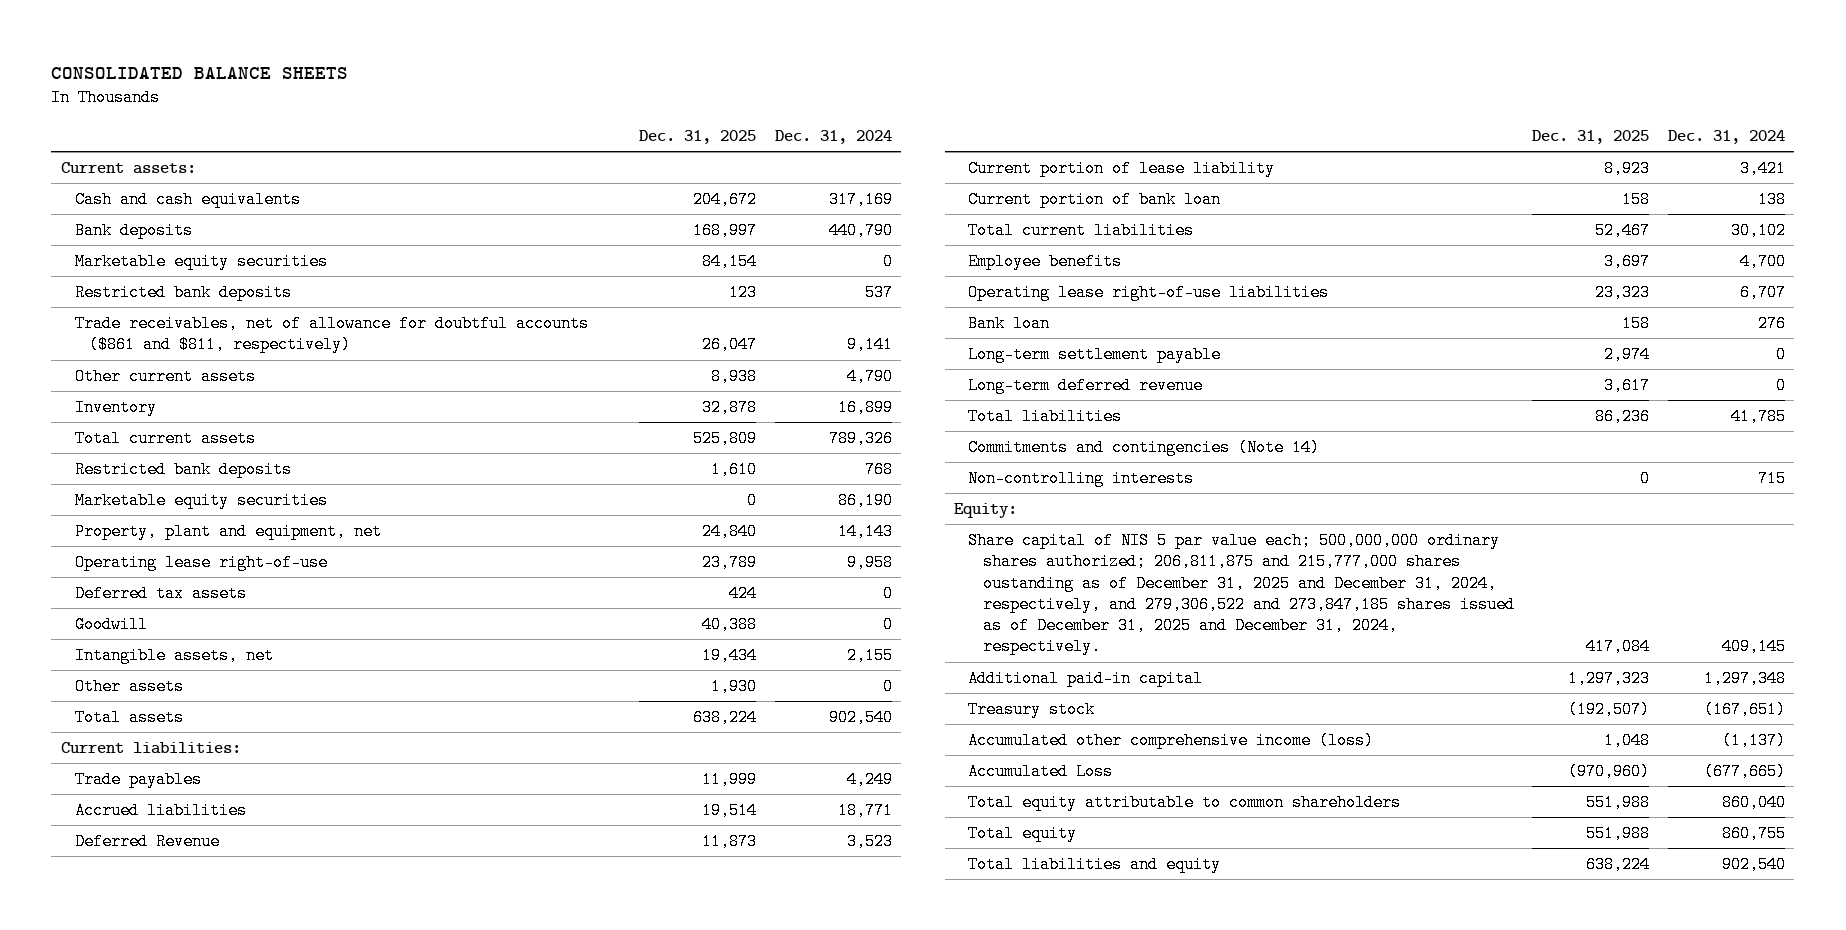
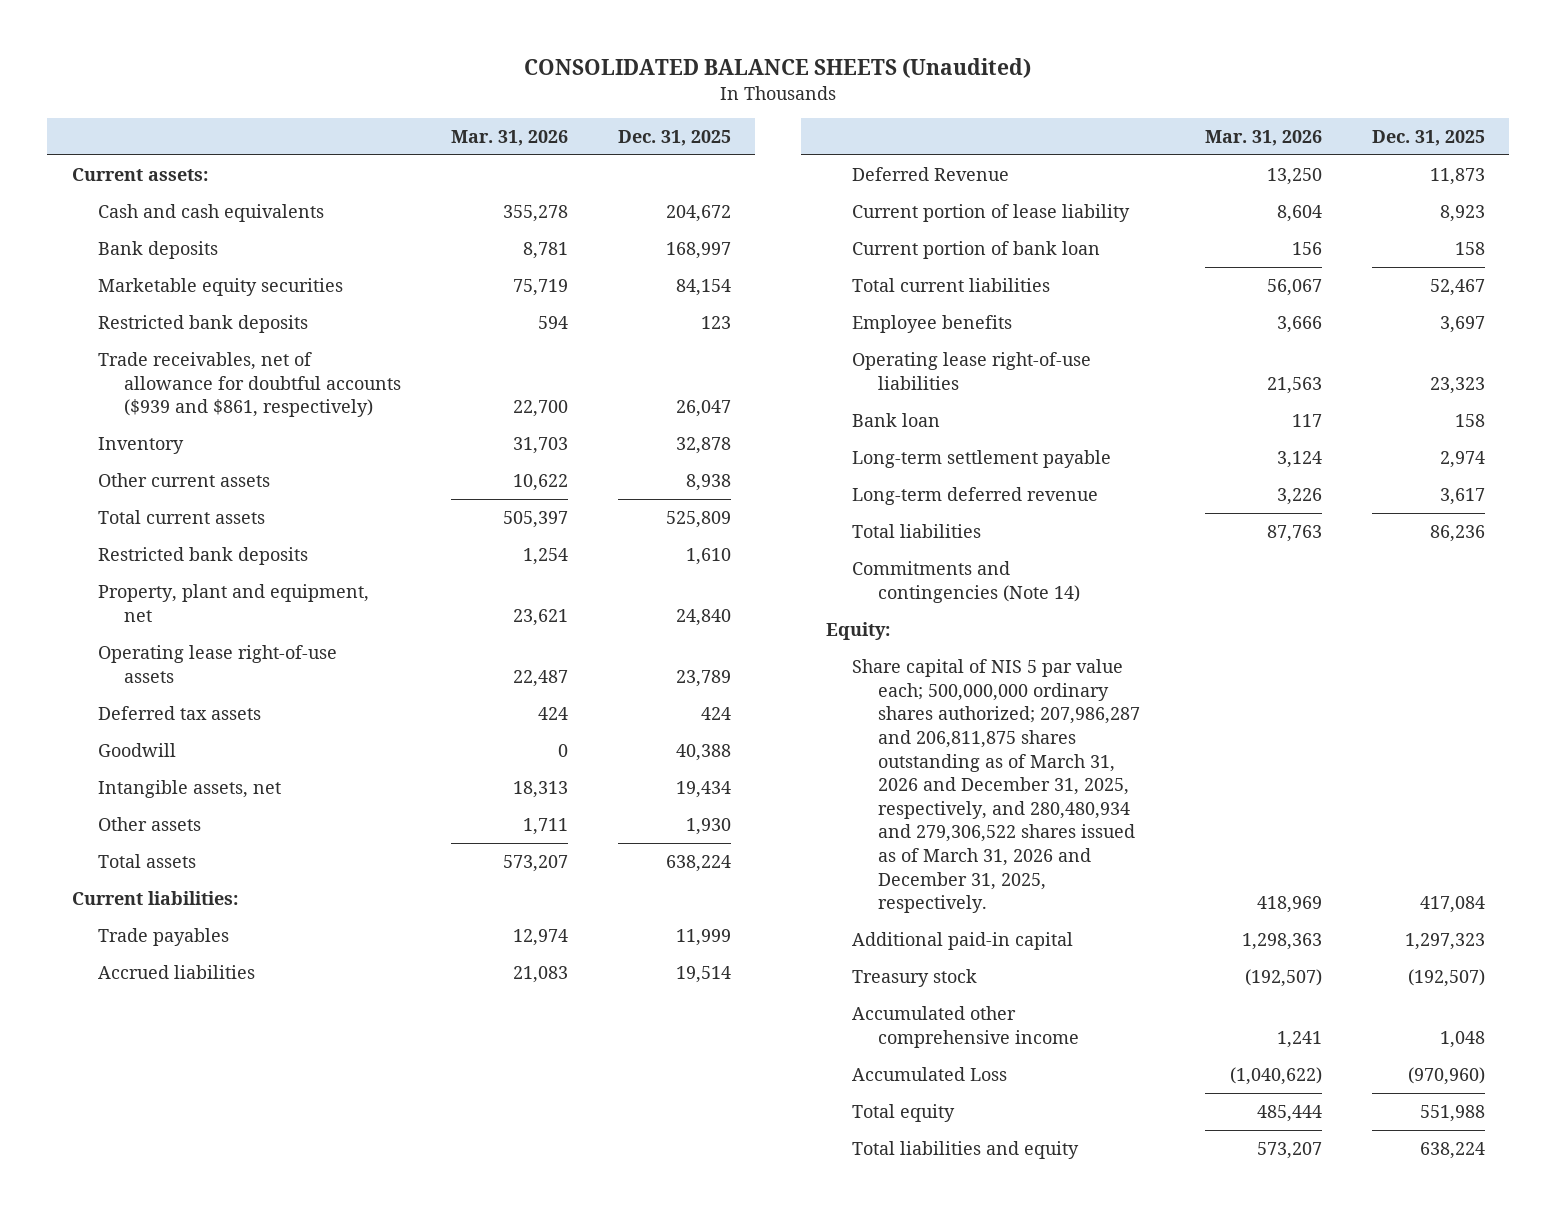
[51,66,349,79] CONSOLIDATED BALANCE SHEETS -> [524,58,1032,79] CONSOLIDATED BALANCE SHEETS (Unaudited)
[774,130,892,145] Dec. 31, 2024 -> none
none -> [450,129,568,146] Mar. 31, 2026
[74,315,589,354] Trade receivables, net of allowance for doubtful accounts ($861 and $811, respectively) -> [97,352,401,418] Trade receivables, net of allowance for doubtful accounts ($939 and $861, respectively)
[74,368,256,386] Other current assets -> [97,473,270,488] Other current assets
[74,492,328,510] Marketable equity securities -> none
[74,554,328,572] Operating lease right-of-use -> [97,645,337,683] Operating lease right-of-use assets
[968,470,1195,488] Non-controlling interests -> none
[968,532,1515,656] Share capital of NIS 5 par value each; 500,000,000 ordinary shares authorized; 206,811,875 and 215,777,000 shares oustanding as of December 31, 2025 and December 31, 2024, respectively, and 279,306,522 and 273,847,185 shares issued as of December 31, 2025 and December 31, 2024, respectively. -> [851,659,1140,914] Share capital of NIS 5 par value each; 500,000,000 ordinary shares authorized; 207,986,287 and 206,811,875 shares outstanding as of March 31, 2026 and December 31, 2025, respectively, and 280,480,934 and 279,306,522 shares issued as of March 31, 2026 and December 31, 2025, respectively.
[968,732,1375,750] Accumulated other comprehensive income (loss) -> [851,1006,1079,1048] Accumulated other comprehensive income
[968,794,1402,812] Total equity attributable to common shareholders -> none

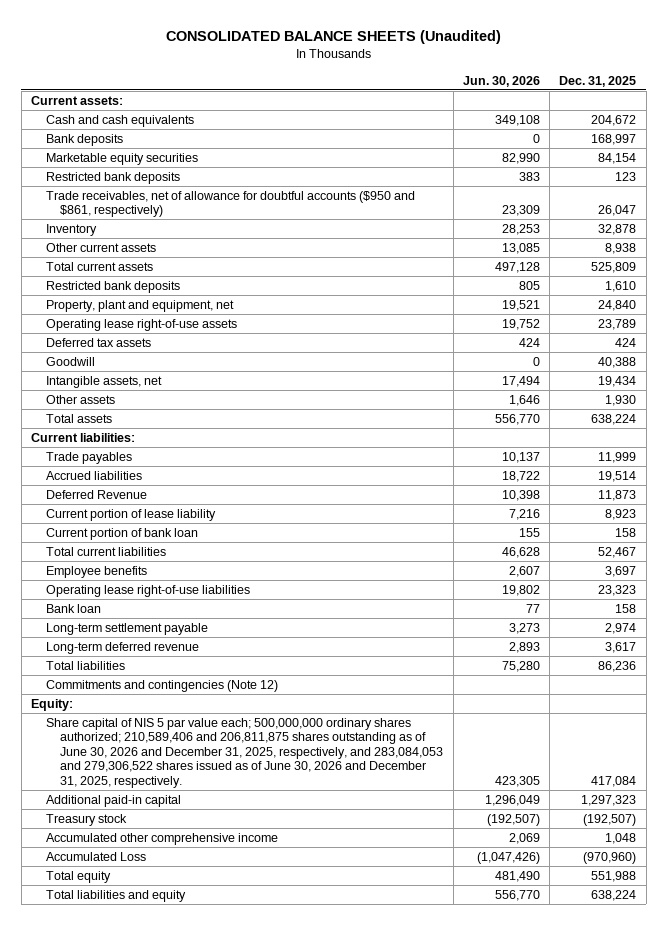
[450,129,568,146] Mar. 31, 2026 -> none
none -> [462,75,540,87] Jun. 30, 2026
[97,352,401,418] Trade receivables, net of allowance for doubtful accounts ($939 and $861, respectively) -> [45,190,415,218] Trade receivables, net of allowance for doubtful accounts ($950 and $861, respectively)
[851,561,1080,603] Commitments and contingencies (Note 14) -> [45,679,278,692] Commitments and contingencies (Note 12)
[851,659,1140,914] Share capital of NIS 5 par value each; 500,000,000 ordinary shares authorized; 207,986,287 and 206,811,875 shares outstanding as of March 31, 2026 and December 31, 2025, respectively, and 280,480,934 and 279,306,522 shares issued as of March 31, 2026 and December 31, 2025, respectively. -> [45,717,444,789] Share capital of NIS 5 par value each; 500,000,000 ordinary shares authorized; 210,589,406 and 206,811,875 shares outstanding as of June 30, 2026 and December 31, 2025, respectively, and 283,084,053 and 279,306,522 shares issued as of June 30, 2026 and December 31, 2025, respectively.

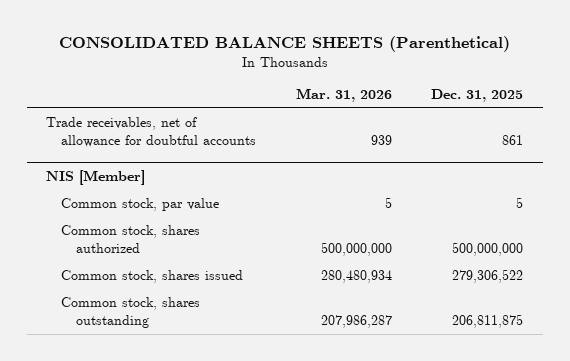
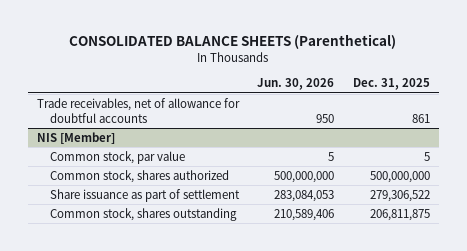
[295,87,392,102] Mar. 31, 2026 -> none
none -> [257,78,335,91] Jun. 30, 2026
[61,270,244,284] Common stock, shares issued -> [49,188,240,202] Share issuance as part of settlement

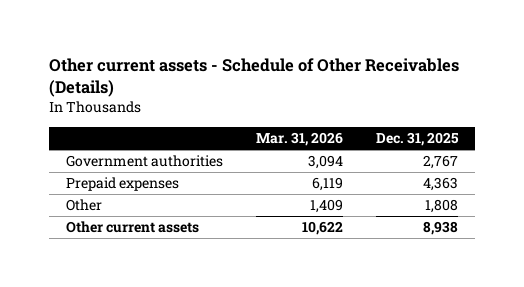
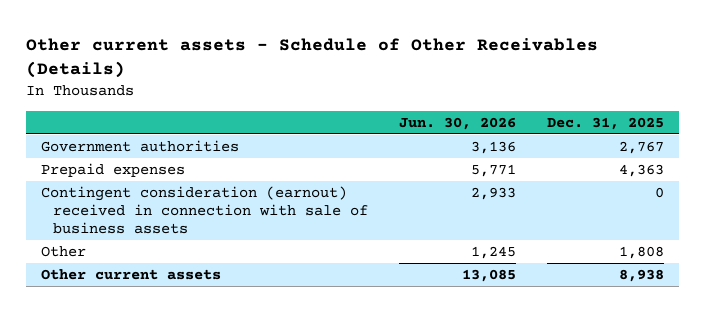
[255,132,343,147] Mar. 31, 2026 -> none
none -> [399,116,517,130] Jun. 30, 2026
none -> [41,185,369,234] Contingent consideration (earnout) received in connection with sale of business assets

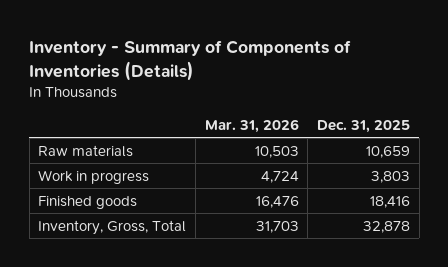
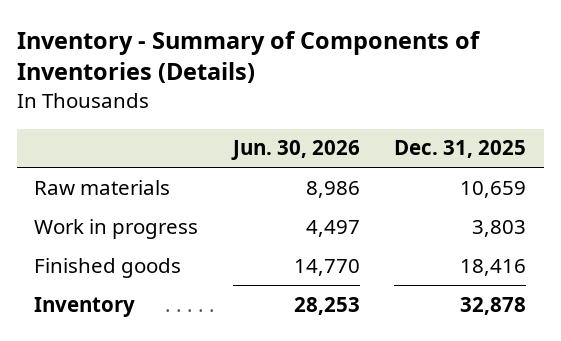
[204,118,299,133] Mar. 31, 2026 -> none
none -> [230,140,360,161] Jun. 30, 2026
[38,219,187,235] Inventory, Gross, Total -> [34,296,136,317] Inventory

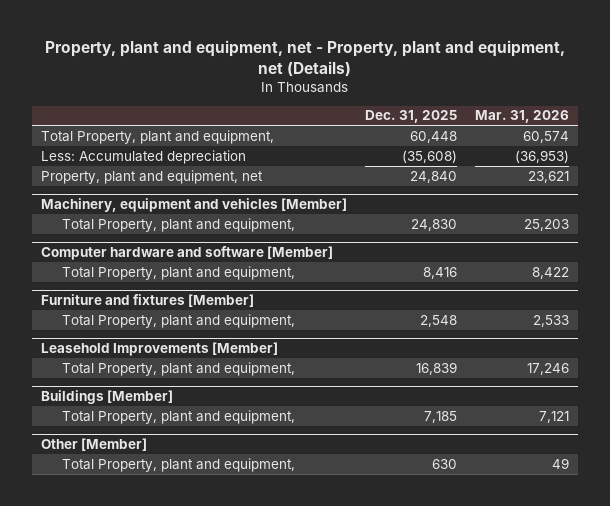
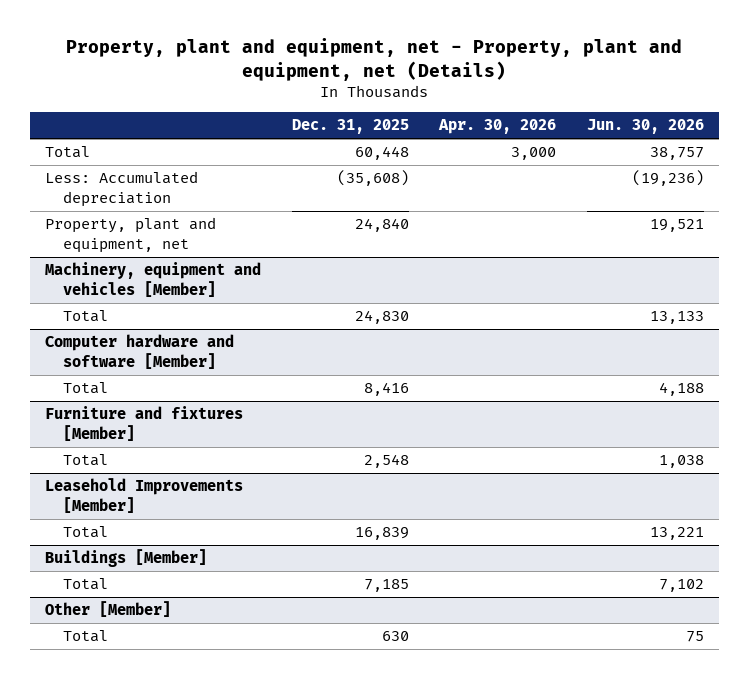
[475,110,570,124] Mar. 31, 2026 -> none
none -> [438,119,557,135] Apr. 30, 2026
none -> [586,119,704,135] Jun. 30, 2026
[41,129,275,144] Total Property, plant and equipment, -> [45,146,91,159] Total
[62,217,296,232] Total Property, plant and equipment, -> [63,310,109,323] Total
[62,265,296,280] Total Property, plant and equipment, -> [63,382,109,395] Total
[62,313,296,328] Total Property, plant and equipment, -> [63,454,109,467] Total
[62,361,296,376] Total Property, plant and equipment, -> [63,526,109,539] Total
[62,409,296,424] Total Property, plant and equipment, -> [63,578,109,591] Total
[62,457,296,472] Total Property, plant and equipment, -> [63,630,109,643] Total

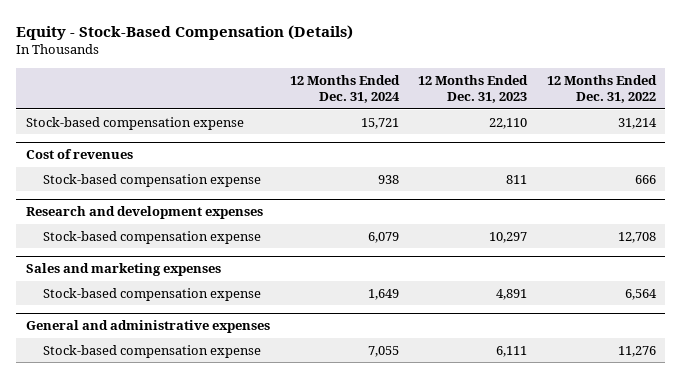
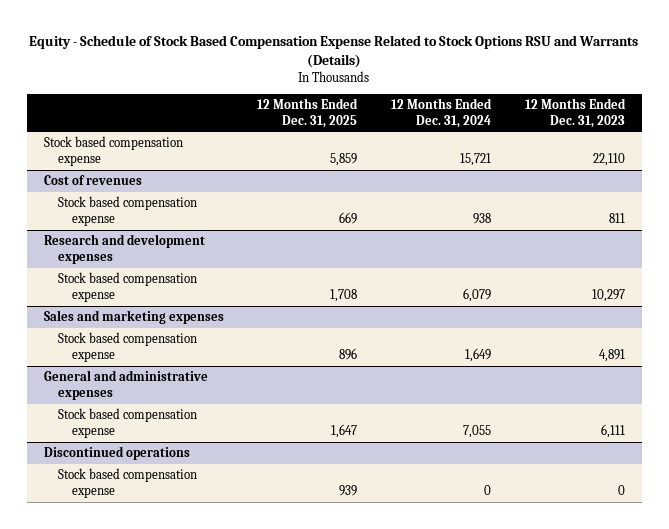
[16,24,354,40] Equity - Stock-Based Compensation (Details) -> [29,34,639,68] Equity - Schedule of Stock Based Compensation Expense Related to Stock Options RSU and Warrants (Details)
[546,74,657,104] 12 Months Ended Dec. 31, 2022 -> none
none -> [257,98,359,128] 12 Months Ended Dec. 31, 2025
[25,116,244,130] Stock-based compensation expense -> [43,136,183,166] Stock based compensation expense
[42,173,261,187] Stock-based compensation expense -> [57,196,197,226] Stock based compensation expense
[42,230,261,244] Stock-based compensation expense -> [57,272,197,302] Stock based compensation expense
[42,287,261,301] Stock-based compensation expense -> [57,332,197,362] Stock based compensation expense
[42,344,261,358] Stock-based compensation expense -> [57,408,197,438] Stock based compensation expense
none -> [43,446,190,461] Discontinued operations
none -> [57,468,197,498] Stock based compensation expense

